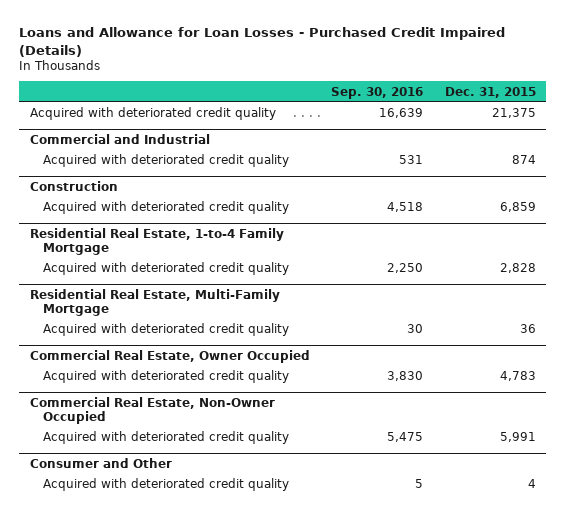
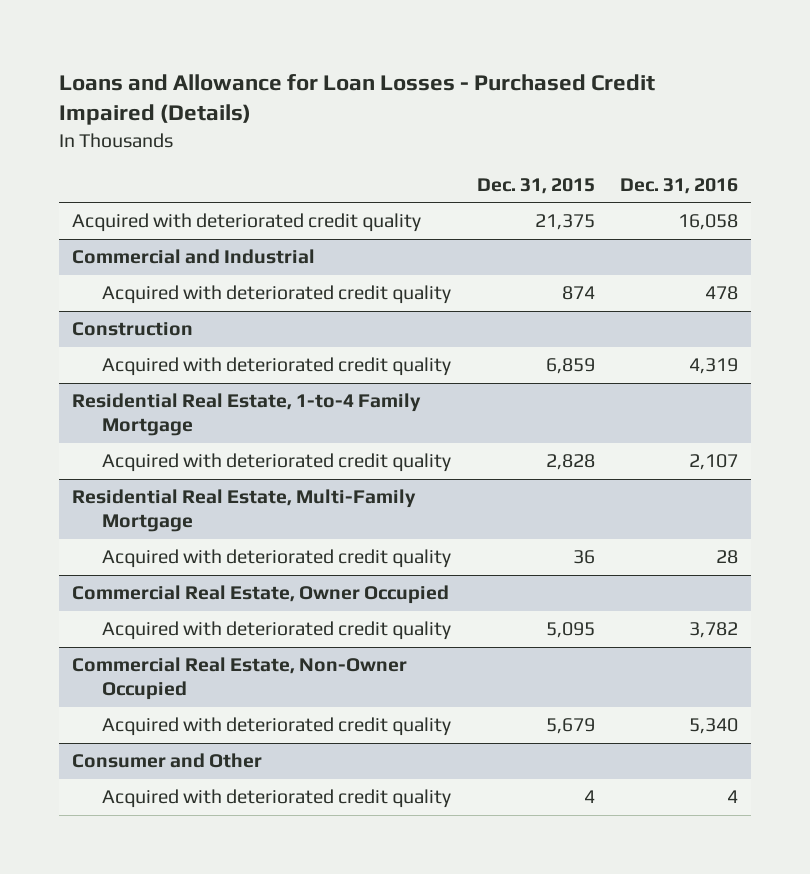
[331,86,424,99] Sep. 30, 2016 -> none
none -> [620,177,739,194] Dec. 31, 2016
[499,371,536,382] 4,783 -> [545,622,595,639] 5,095
[499,432,536,443] 5,991 -> [545,718,595,735] 5,679

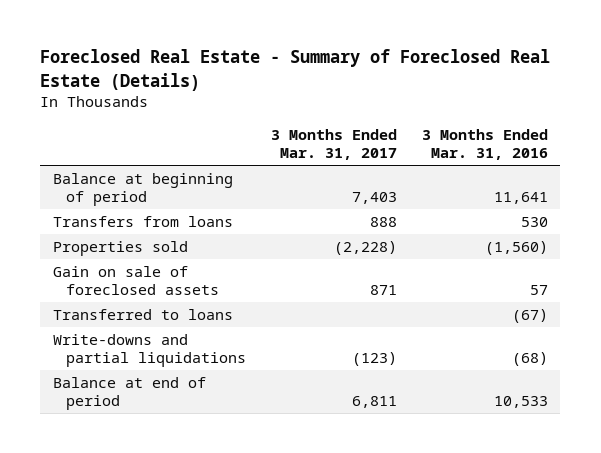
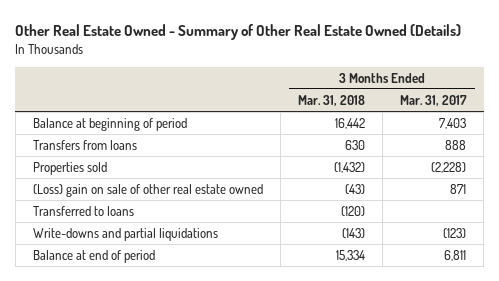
[40,49,551,91] Foreclosed Real Estate - Summary of Foreclosed Real Estate (Details) -> [15,23,462,40] Other Real Estate Owned - Summary of Other Real Estate Owned (Details)
[421,128,548,161] 3 Months Ended Mar. 31, 2016 -> none
none -> [298,94,366,106] Mar. 31, 2018
[52,265,220,296] Gain on sale of foreclosed assets -> [32,183,263,197] (Loss) gain on sale of other real estate owned

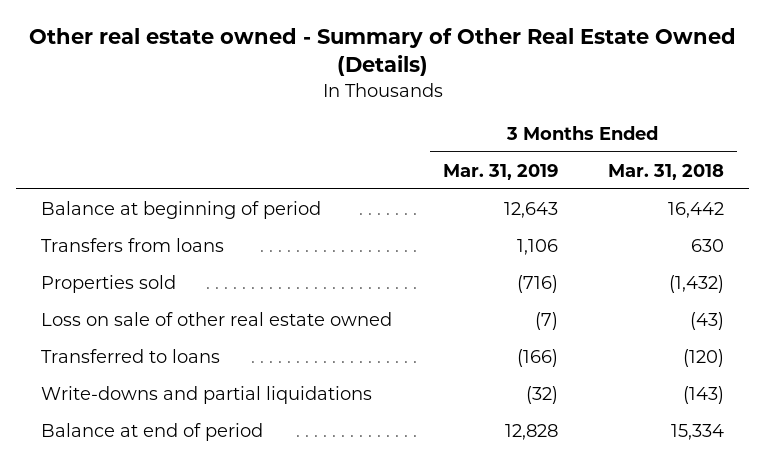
[15,23,462,40] Other Real Estate Owned - Summary of Other Real Estate Owned (Details) -> [28,28,736,77] Other real estate owned - Summary of Other Real Estate Owned (Details)
[400,94,468,106] Mar. 31, 2017 -> none
none -> [442,163,558,180] Mar. 31, 2019
[32,183,263,197] (Loss) gain on sale of other real estate owned -> [41,311,393,326] Loss on sale of other real estate owned

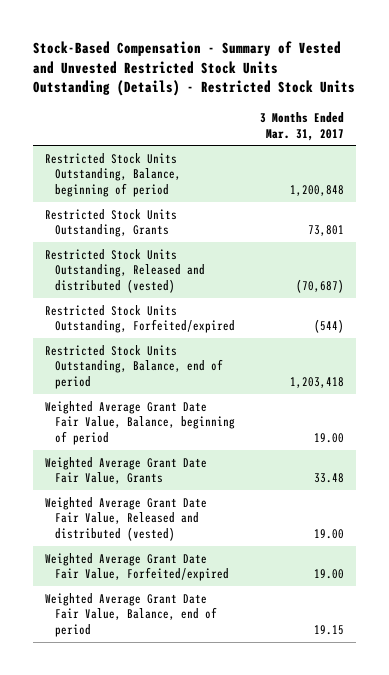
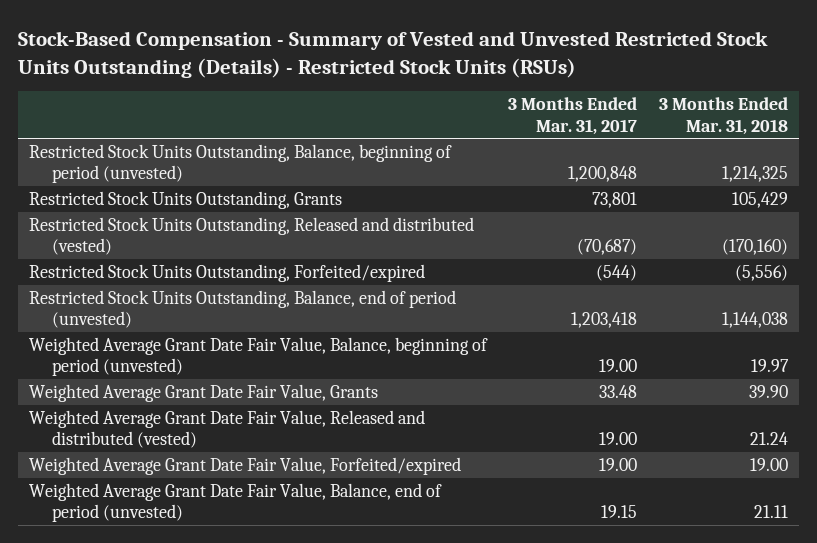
[33,40,356,97] Stock-Based Compensation - Summary of Vested and Unvested Restricted Stock Units Outstanding (Details) - Restricted Stock Units -> [18,30,769,78] Stock-Based Compensation - Summary of Vested and Unvested Restricted Stock Units Outstanding (Details) - Restricted Stock Units (RSUs)
none -> [658,97,788,135] 3 Months Ended Mar. 31, 2018
[45,152,182,198] Restricted Stock Units Outstanding, Balance, beginning of period -> [29,143,453,184] Restricted Stock Units Outstanding, Balance, beginning of period (unvested)
[45,344,224,390] Restricted Stock Units Outstanding, Balance, end of period -> [29,289,457,329] Restricted Stock Units Outstanding, Balance, end of period (unvested)
[45,400,236,446] Weighted Average Grant Date Fair Value, Balance, beginning of period -> [29,336,489,377] Weighted Average Grant Date Fair Value, Balance, beginning of period (unvested)
[45,592,218,638] Weighted Average Grant Date Fair Value, Balance, end of period -> [29,482,443,523] Weighted Average Grant Date Fair Value, Balance, end of period (unvested)

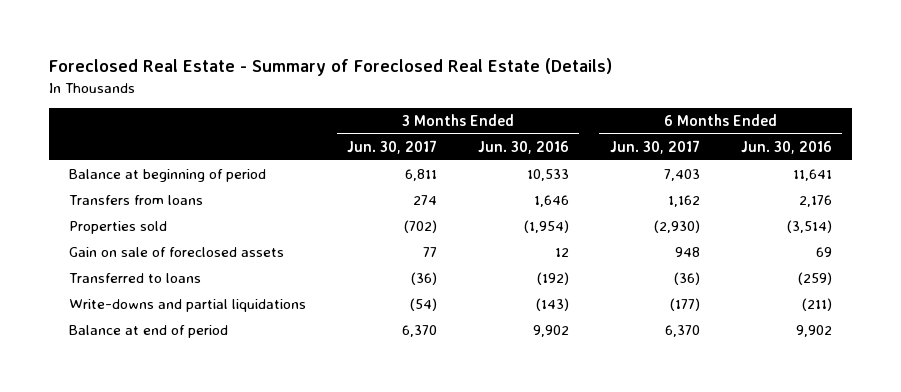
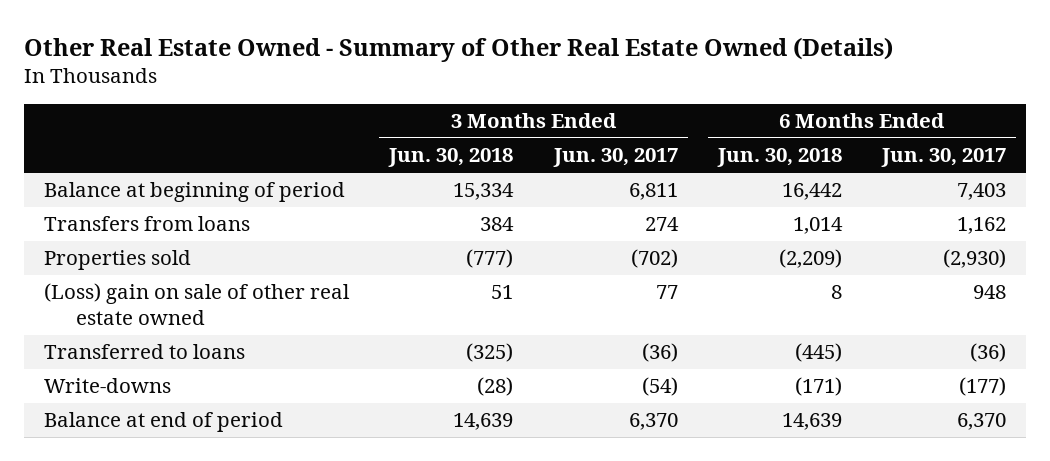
[48,58,612,77] Foreclosed Real Estate - Summary of Foreclosed Real Estate (Details) -> [24,36,894,62] Other Real Estate Owned - Summary of Other Real Estate Owned (Details)
[477,140,569,154] Jun. 30, 2016 -> none
[740,140,832,154] Jun. 30, 2016 -> none
none -> [388,148,514,168] Jun. 30, 2018
none -> [716,148,842,168] Jun. 30, 2018
[69,247,285,258] Gain on sale of foreclosed assets -> [44,283,351,326] (Loss) gain on sale of other real estate owned
[69,299,307,313] Write-downs and partial liquidations -> [44,378,172,394] Write-downs

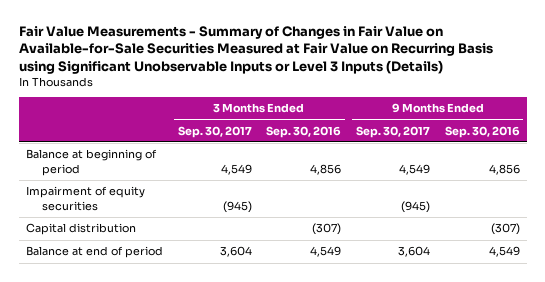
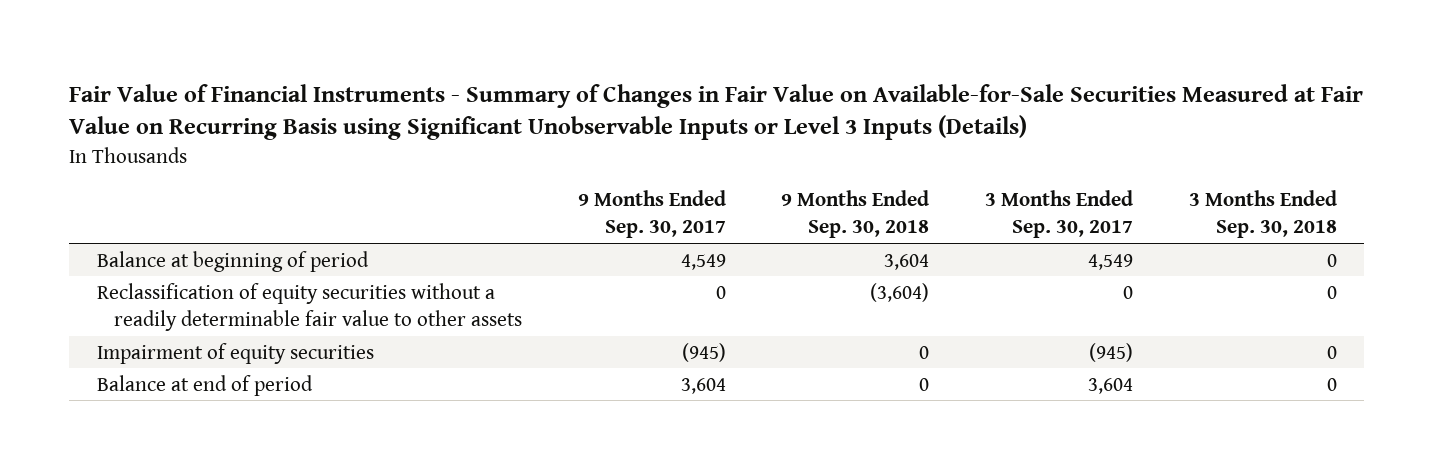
[18,25,493,74] Fair Value Measurements - Summary of Changes in Fair Value on Available-for-Sale Securities Measured at Fair Value on Recurring Basis using Significant Unobservable Inputs or Level 3 Inputs (Details) -> [69,83,1364,141] Fair Value of Financial Instruments - Summary of Changes in Fair Value on Available-for-Sale Securities Measured at Fair Value on Recurring Basis using Significant Unobservable Inputs or Level 3 Inputs (Details)
[266,125,342,138] Sep. 30, 2016 -> none
[444,125,520,138] Sep. 30, 2016 -> none
none -> [781,190,930,239] 9 Months Ended Sep. 30, 2018
none -> [1188,190,1337,239] 3 Months Ended Sep. 30, 2018
none -> [96,282,523,331] Reclassification of equity securities without a readily determinable fair value to other assets
[25,223,136,236] Capital distribution -> none

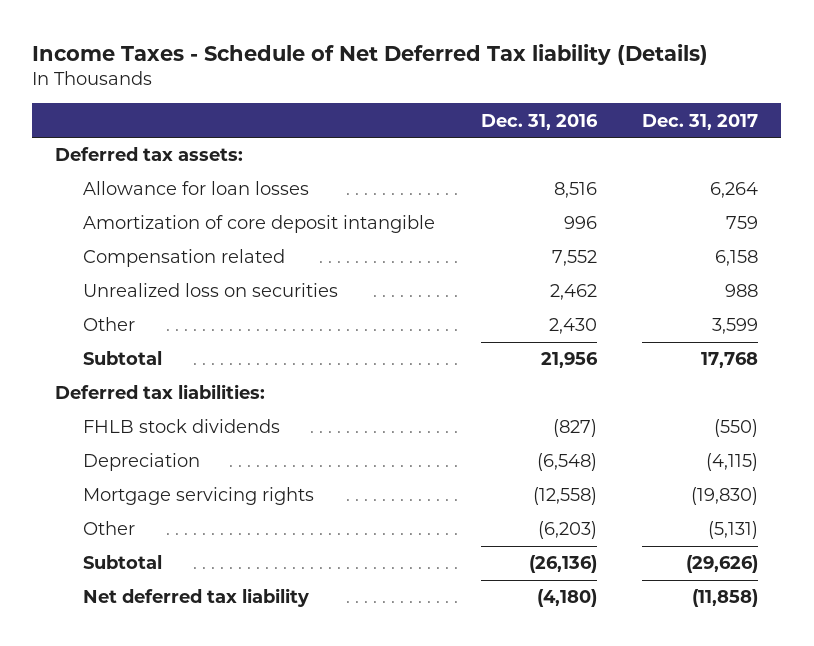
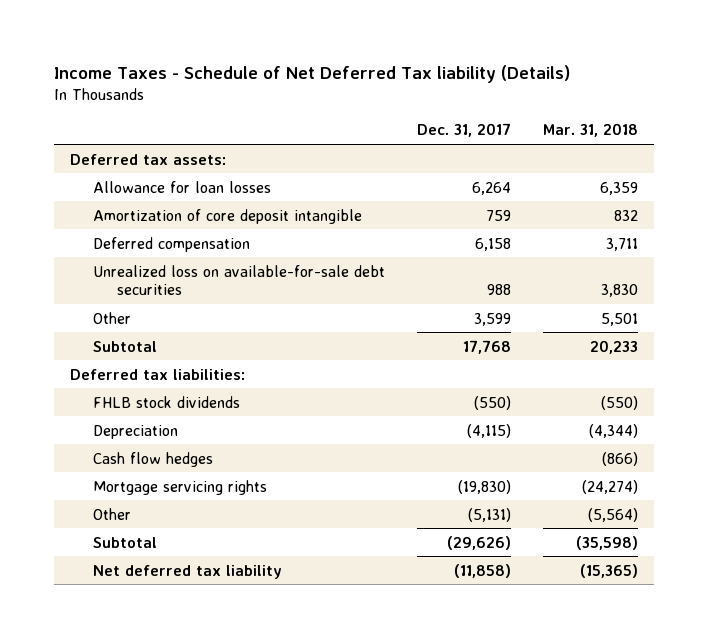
[480,113,598,130] Dec. 31, 2016 -> none
none -> [543,123,639,138] Mar. 31, 2018
[83,249,286,268] Compensation related -> [93,236,251,252] Deferred compensation
[83,283,339,298] Unrealized loss on securities -> [93,264,386,296] Unrealized loss on available-for-sale debt securities
none -> [93,451,214,467] Cash flow hedges

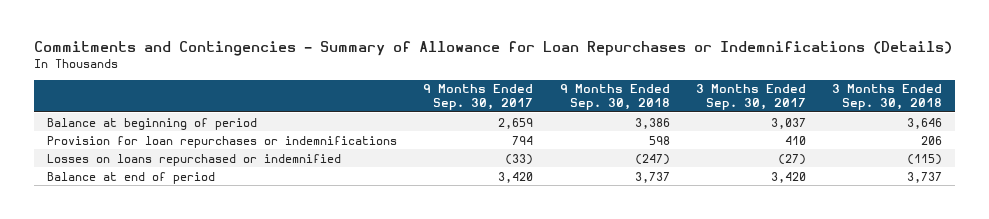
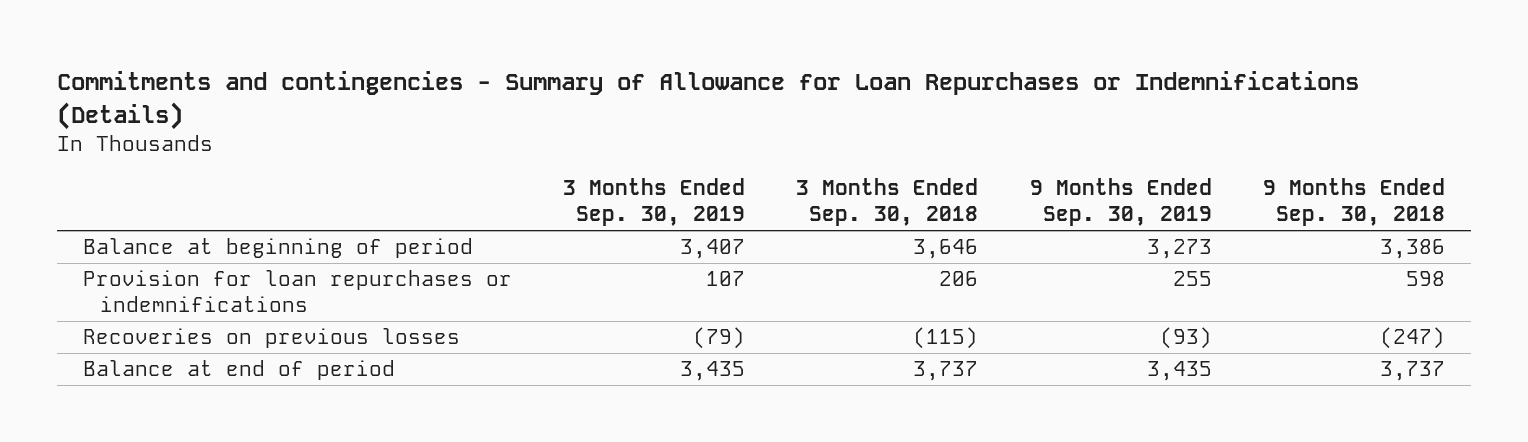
[34,41,953,57] Commitments and Contingencies - Summary of Allowance for Loan Repurchases or Indemnifications (Details) -> [57,70,1360,130] Commitments and contingencies - Summary of Allowance for Loan Repurchases or Indemnifications (Details)
[423,84,534,111] 9 Months Ended Sep. 30, 2017 -> none
[695,84,806,111] 3 Months Ended Sep. 30, 2017 -> none
none -> [563,178,746,227] 3 Months Ended Sep. 30, 2019
none -> [1029,178,1212,227] 9 Months Ended Sep. 30, 2019
[47,153,342,166] Losses on loans repurchased or indemnified -> [82,328,460,349] Recoveries on previous losses

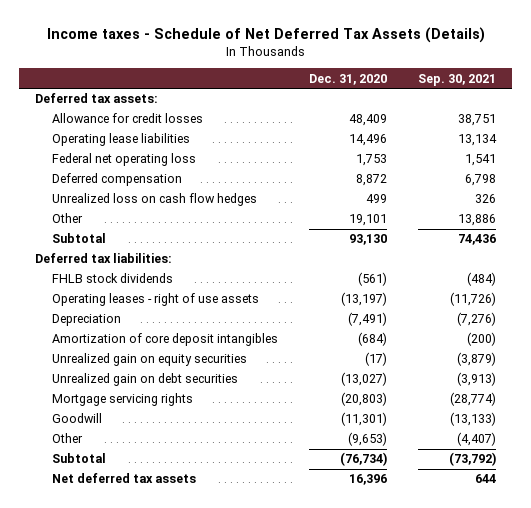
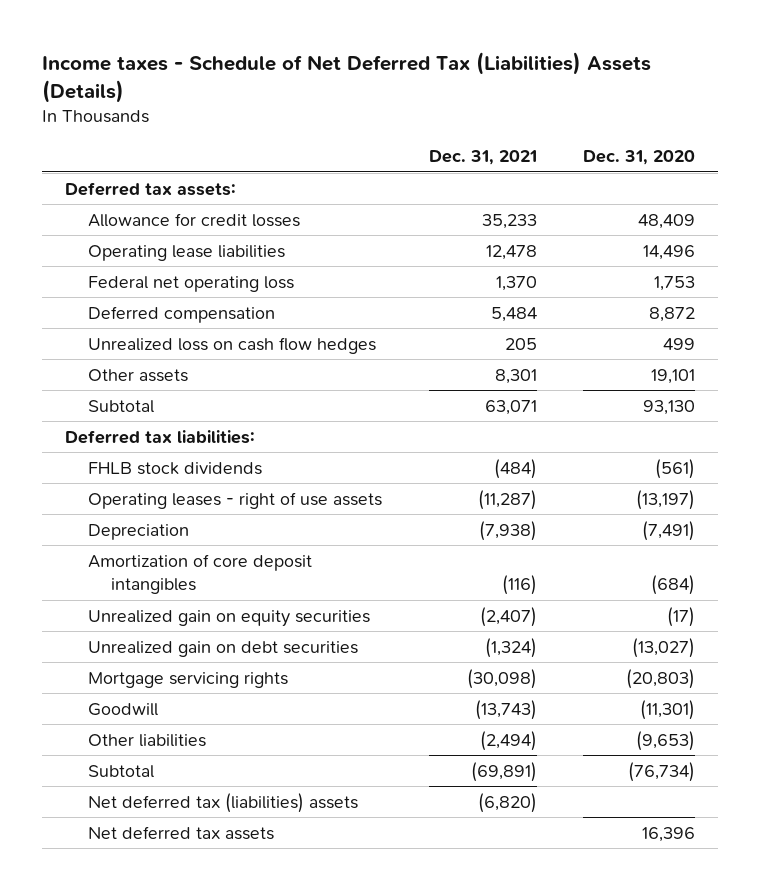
[46,26,485,43] Income taxes - Schedule of Net Deferred Tax Assets (Details) -> [41,51,651,103] Income taxes - Schedule of Net Deferred Tax (Liabilities) Assets (Details)
[418,73,497,86] Sep. 30, 2021 -> none
none -> [428,149,537,165] Dec. 31, 2021
[51,213,83,224] Other -> [88,368,189,382] Other assets
[51,433,83,444] Other -> [88,733,207,747] Other liabilities
none -> [88,792,359,813] Net deferred tax (liabilities) assets

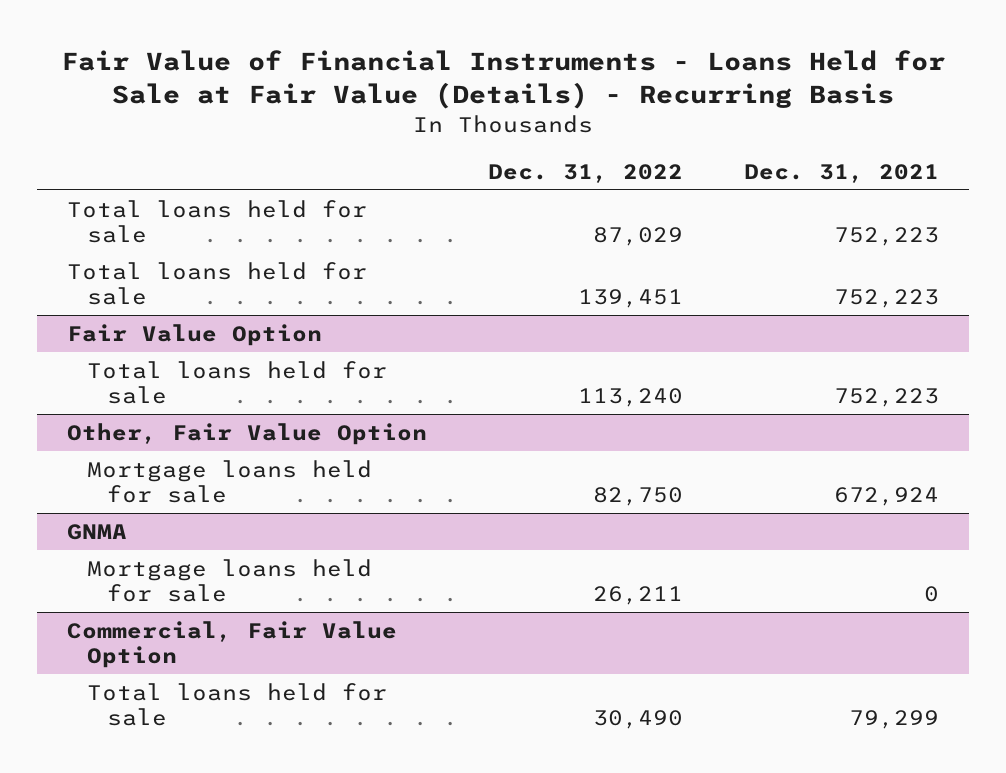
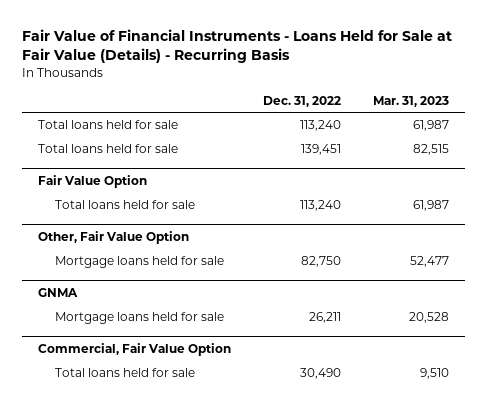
[743,163,939,183] Dec. 31, 2021 -> none
none -> [372,95,449,107] Mar. 31, 2023
[593,227,684,247] 87,029 -> [300,120,342,132] 113,240

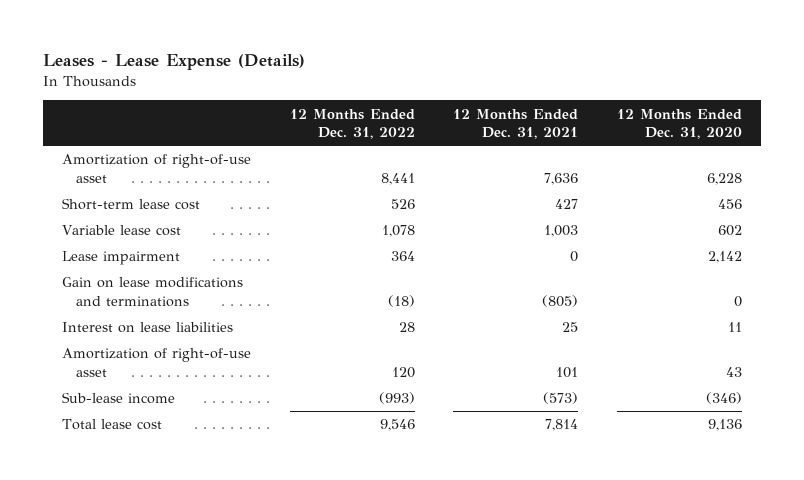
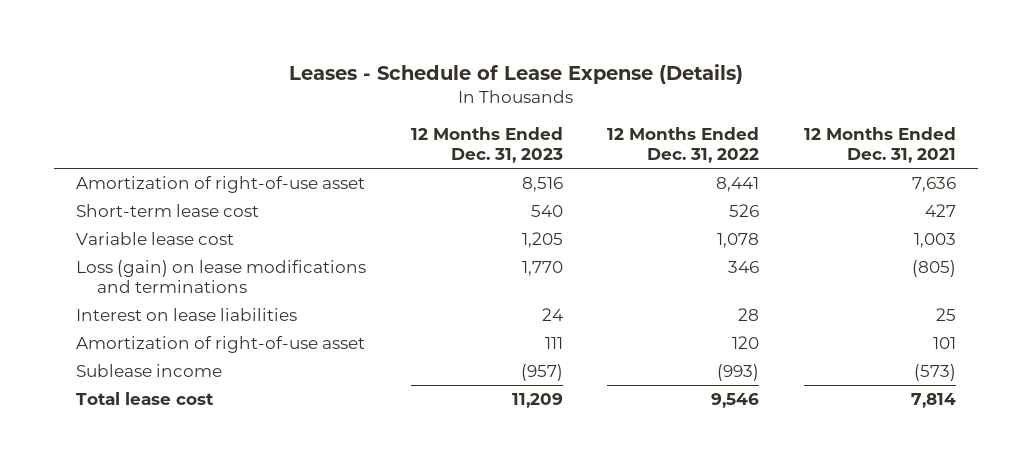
[42,53,305,70] Leases - Lease Expense (Details) -> [289,64,744,85] Leases - Schedule of Lease Expense (Details)
[616,108,742,140] 12 Months Ended Dec. 31, 2020 -> none
none -> [410,126,563,164] 12 Months Ended Dec. 31, 2023
[62,251,181,266] Lease impairment -> none
[62,277,244,308] Gain on lease modifications and terminations -> [76,259,367,294] Loss (gain) on lease modifications and terminations
[387,295,415,308] (18) -> [728,260,760,273] 346
[62,392,176,405] Sub-lease income -> [76,363,223,377] Sublease income

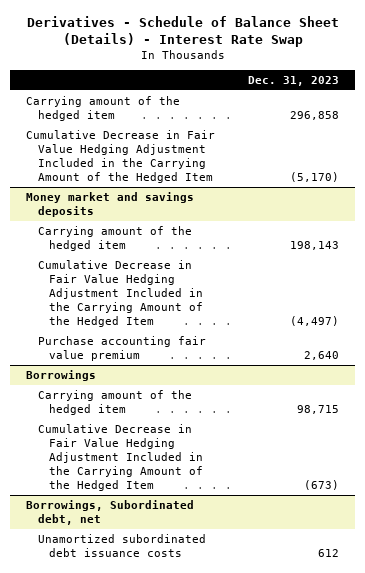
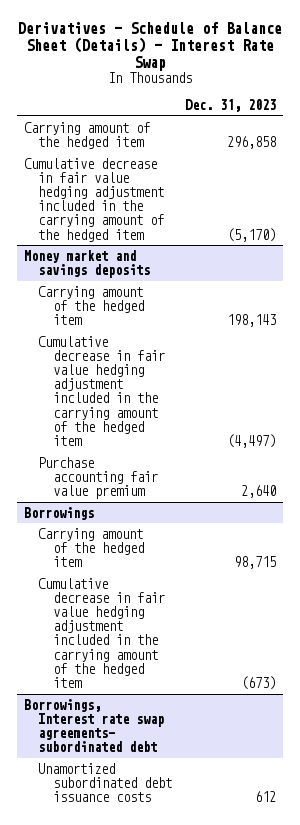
[26,129,216,183] Cumulative Decrease in Fair Value Hedging Adjustment Included in the Carrying Amount of the Hedged Item -> [23,157,165,242] Cumulative decrease in fair value hedging adjustment included in the carrying amount of the hedged item
[37,259,203,327] Cumulative Decrease in Fair Value Hedging Adjustment Included in the Carrying Amount of the Hedged Item -> [38,335,165,446] Cumulative decrease in fair value hedging adjustment included in the carrying amount of the hedged item
[26,499,195,525] Borrowings, Subordinated debt, net -> none
[37,423,203,491] Cumulative Decrease in Fair Value Hedging Adjustment Included in the Carrying Amount of the Hedged Item -> [38,577,165,688] Cumulative decrease in fair value hedging adjustment included in the carrying amount of the hedged item
none -> [23,698,165,753] Borrowings, Interest rate swap agreements- subordinated debt

